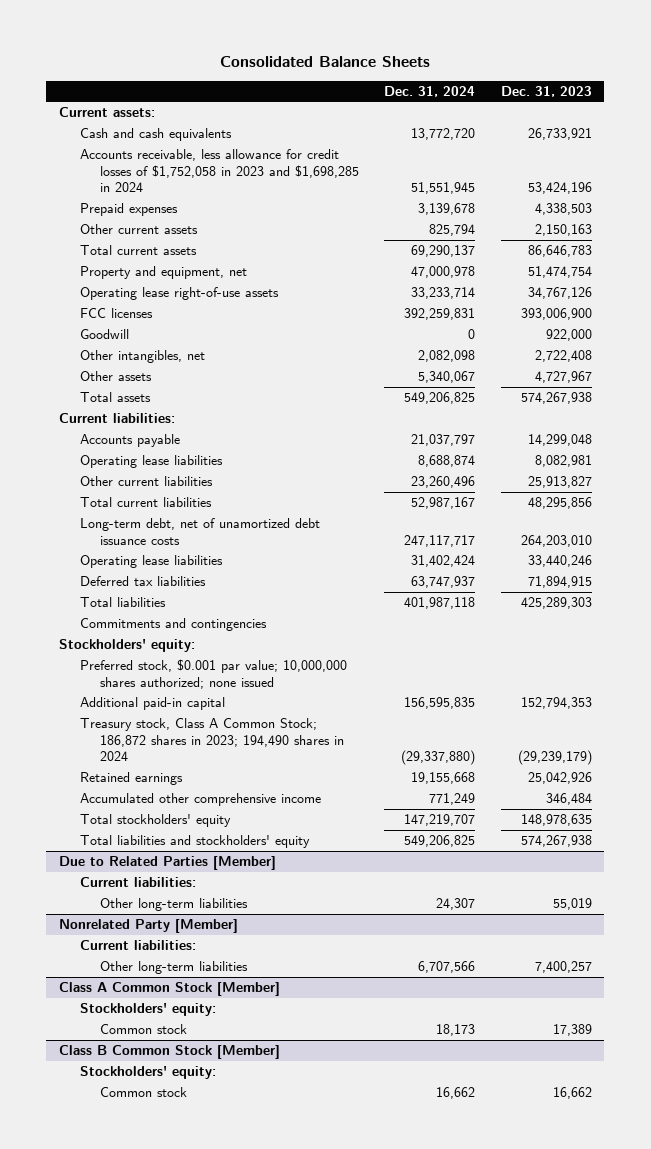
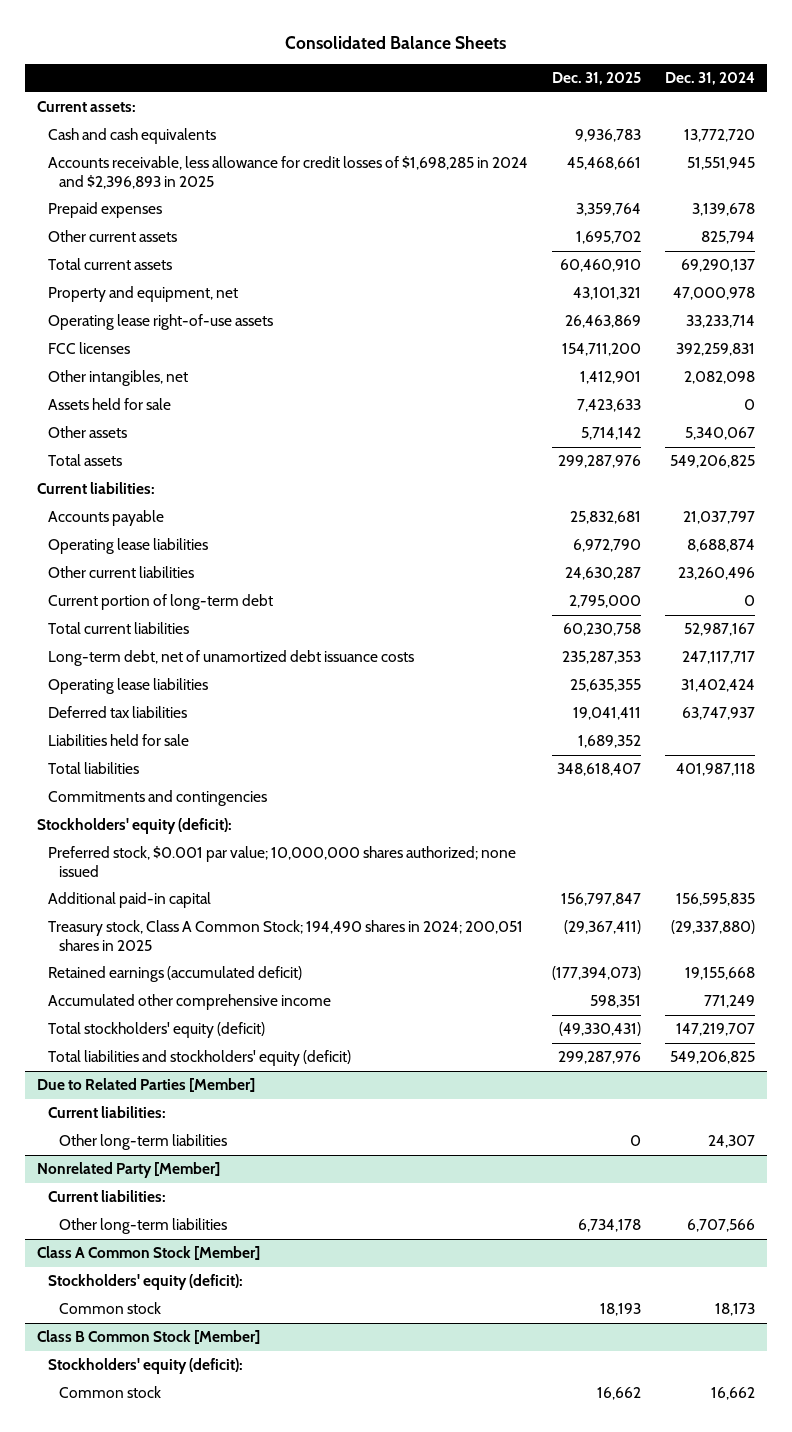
[500,85,592,97] Dec. 31, 2023 -> none
none -> [551,72,641,86] Dec. 31, 2025
[79,149,359,193] Accounts receivable, less allowance for credit losses of $1,752,058 in 2023 and $1,698,285 in 2024 -> [47,156,528,189] Accounts receivable, less allowance for credit losses of $1,698,285 in 2024 and $2,396,893 in 2025
[79,329,129,340] Goodwill -> none
none -> [47,398,171,411] Assets held for sale
none -> [47,594,273,611] Current portion of long-term debt
none -> [47,734,189,747] Liabilities held for sale
[59,639,196,653] Stockholders' equity: -> [37,818,233,835] Stockholders' equity (deficit):
[79,718,344,762] Treasury stock, Class A Common Stock; 186,872 shares in 2023; 194,490 shares in 2024 -> [47,920,523,951] Treasury stock, Class A Common Stock; 194,490 shares in 2024; 200,051 shares in 2025
[79,772,183,786] Retained earnings -> [47,966,302,983] Retained earnings (accumulated deficit)
[79,814,231,828] Total stockholders' equity -> [47,1022,265,1039] Total stockholders' equity (deficit)
[79,835,310,849] Total liabilities and stockholders' equity -> [47,1050,351,1067] Total liabilities and stockholders' equity (deficit)
[79,1003,216,1017] Stockholders' equity: -> [47,1274,243,1291] Stockholders' equity (deficit):
[79,1066,216,1080] Stockholders' equity: -> [47,1358,243,1375] Stockholders' equity (deficit):

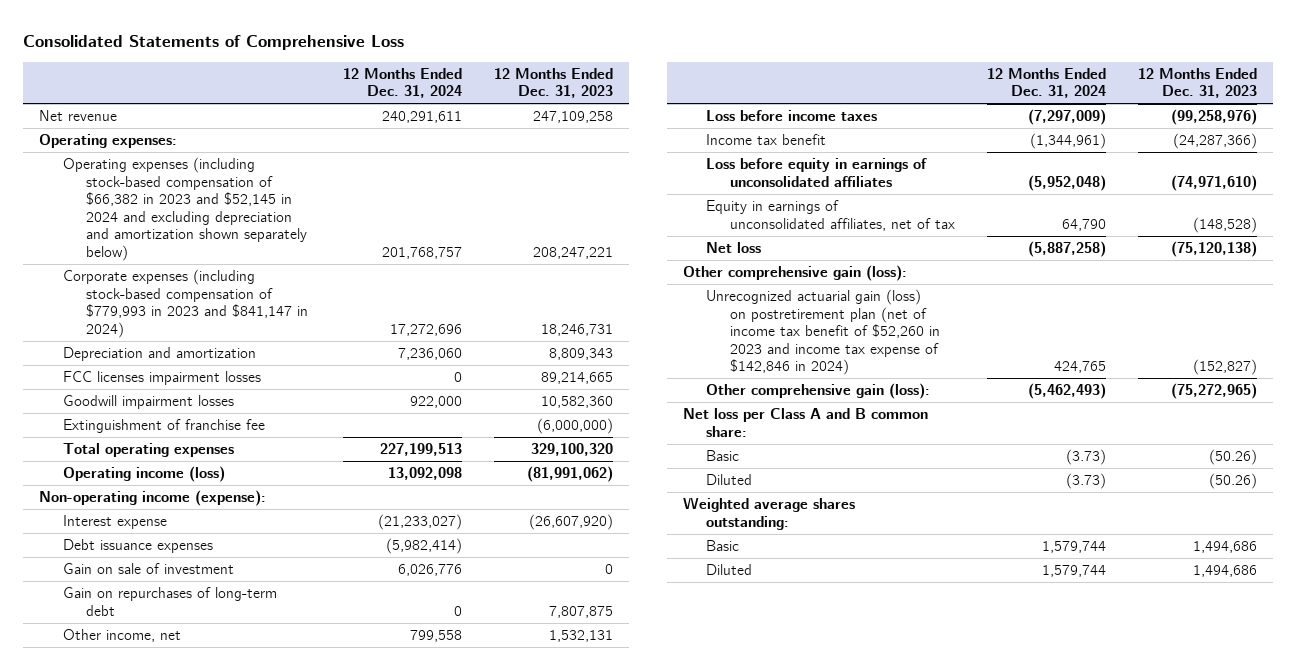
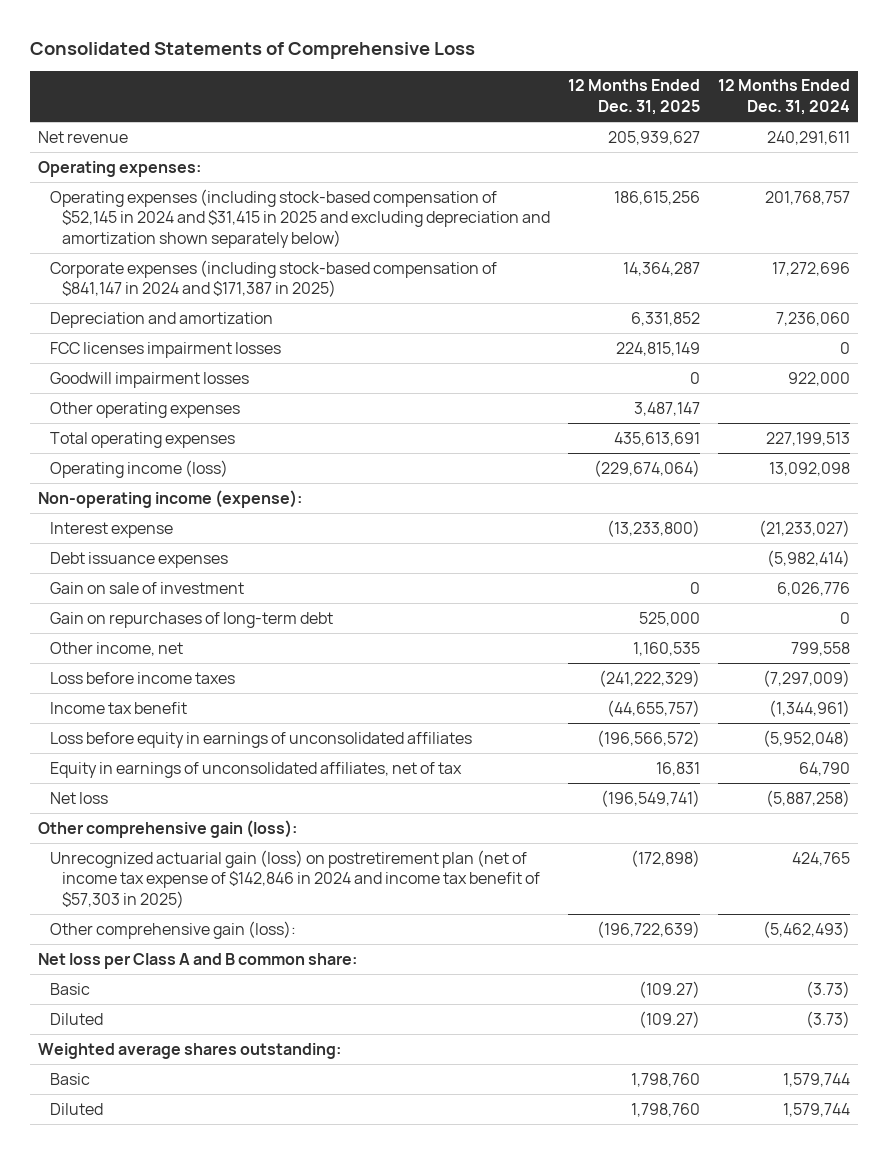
[494,67,614,99] 12 Months Ended Dec. 31, 2023 -> none
none -> [567,79,700,116] 12 Months Ended Dec. 31, 2025
[62,157,308,261] Operating expenses (including stock-based compensation of $66,382 in 2023 and $52,145 in 2024 and excluding depreciation and amortization shown separately below) -> [50,188,551,249] Operating expenses (including stock-based compensation of $52,145 in 2024 and $31,415 in 2025 and excluding depreciation and amortization shown separately below)
[62,269,309,338] Corporate expenses (including stock-based compensation of $779,993 in 2023 and $841,147 in 2024) -> [50,259,498,298] Corporate expenses (including stock-based compensation of $841,147 in 2024 and $171,387 in 2025)
[62,419,265,434] Extinguishment of franchise fee -> none
none -> [50,401,241,418] Other operating expenses
[706,289,940,376] Unrecognized actuarial gain (loss) on postretirement plan (net of income tax benefit of $52,260 in 2023 and income tax expense of $142,846 in 2024) -> [50,849,541,909] Unrecognized actuarial gain (loss) on postretirement plan (net of income tax expense of $142,846 in 2024 and income tax benefit of $57,303 in 2025)

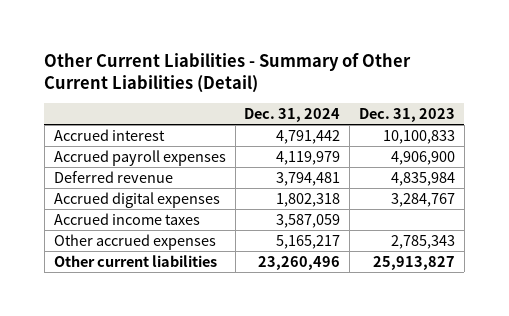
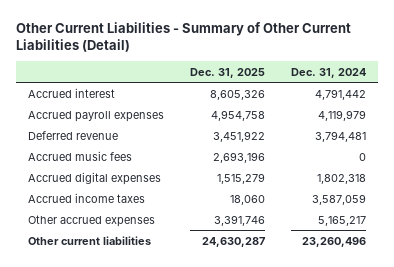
[359,107,456,122] Dec. 31, 2023 -> none
none -> [190,68,266,79] Dec. 31, 2025
none -> [28,150,133,161] Accrued music fees

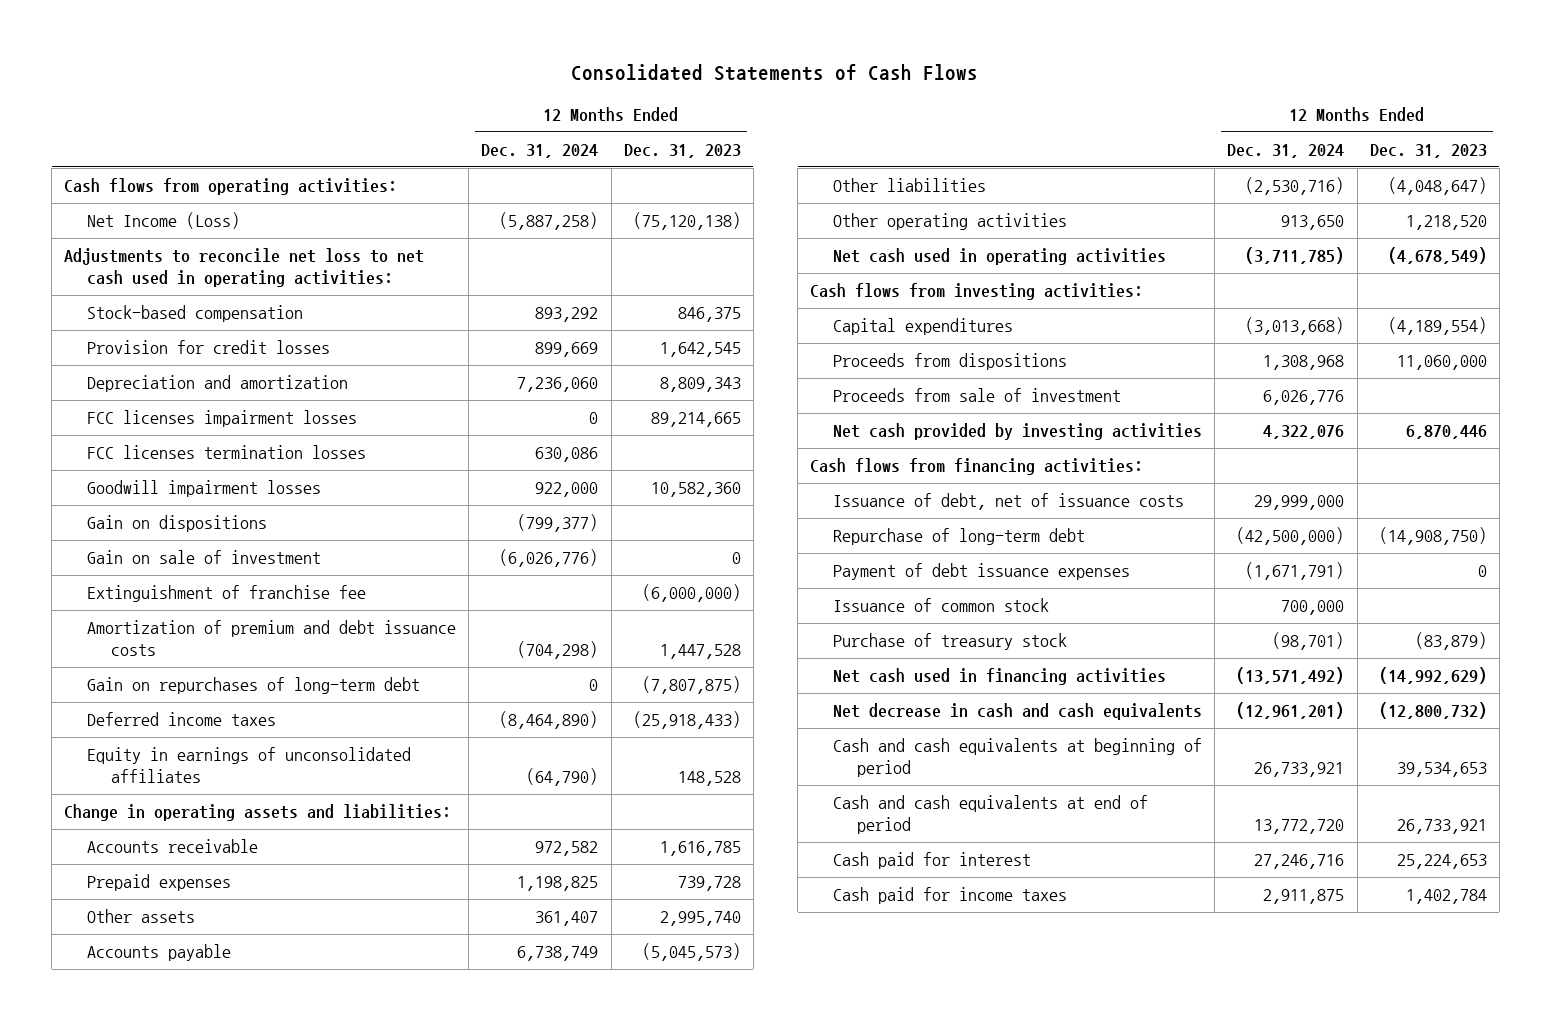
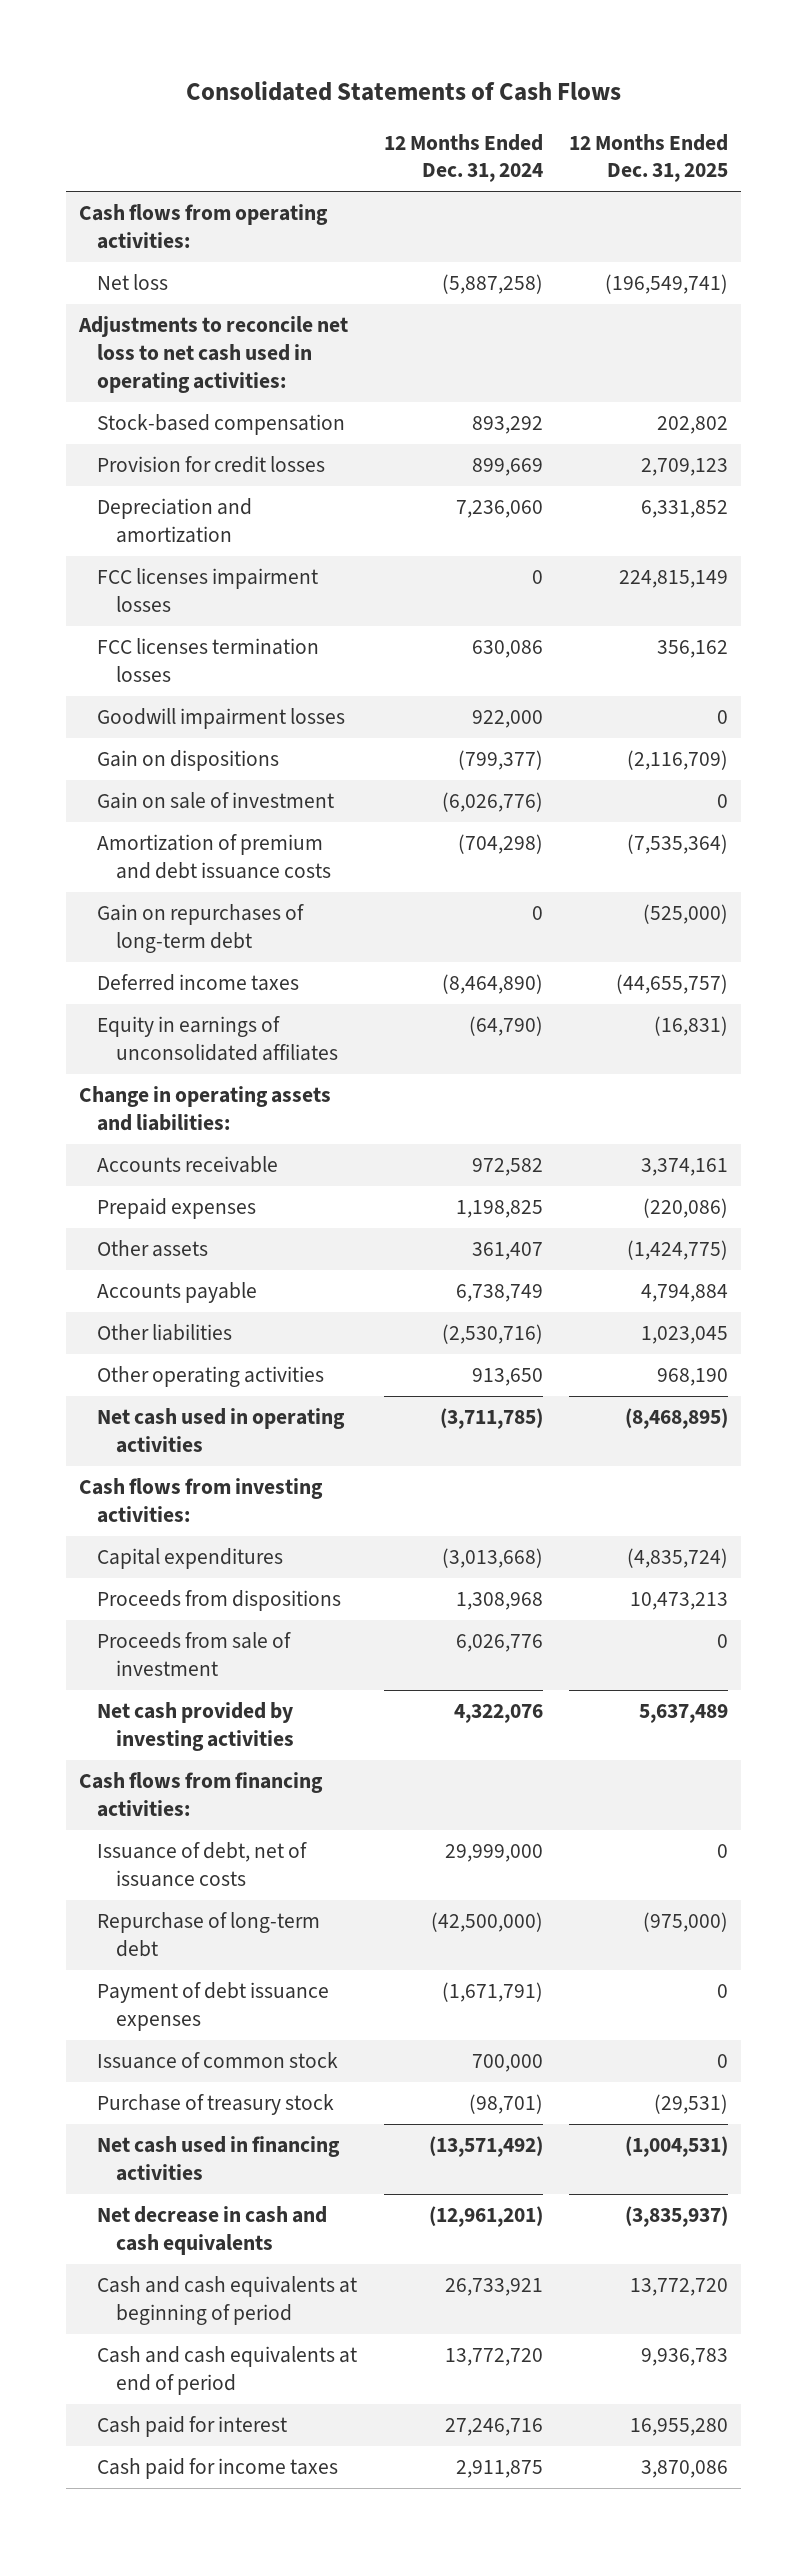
[623,144,741,159] Dec. 31, 2023 -> none
none -> [569,133,729,183] 12 Months Ended Dec. 31, 2025
[87,212,241,230] Net Income (Loss) -> [97,274,169,291] Net loss
[87,585,367,603] Extinguishment of franchise fee -> none

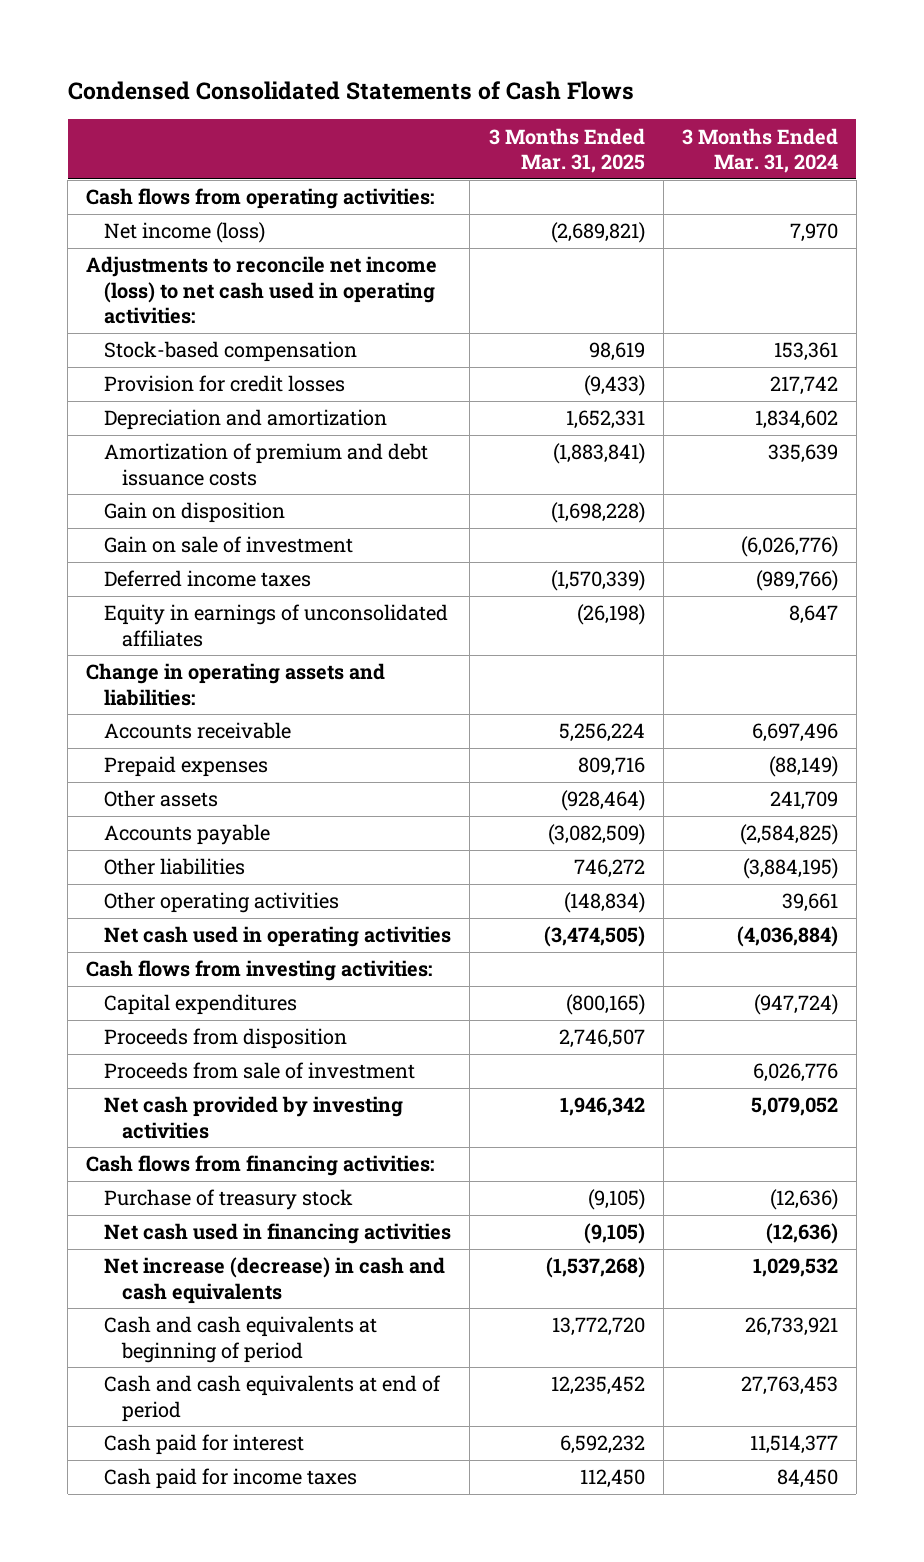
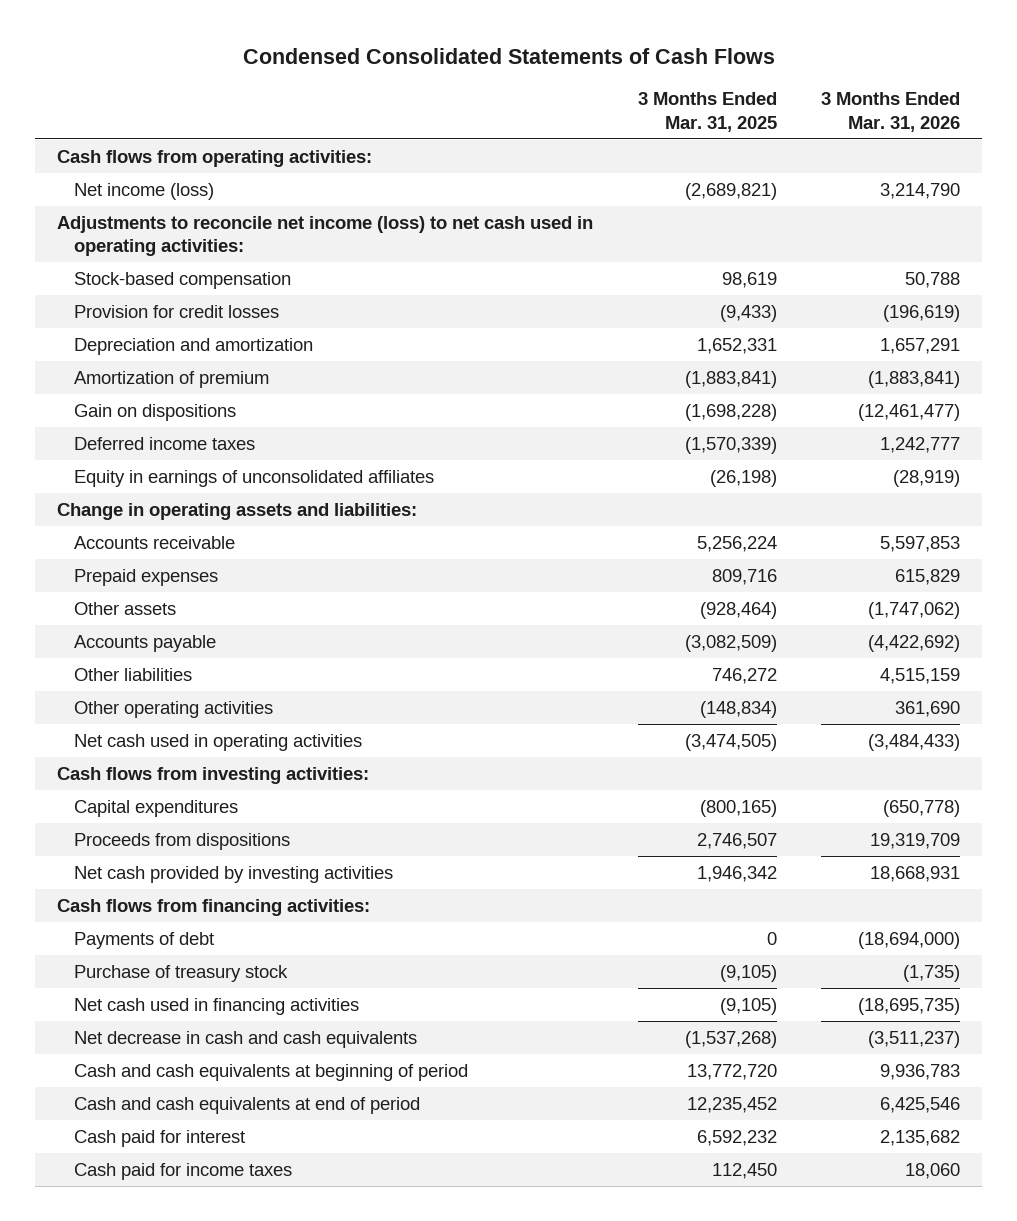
[681,127,838,174] 3 Months Ended Mar. 31, 2024 -> none
none -> [820,92,960,132] 3 Months Ended Mar. 31, 2026
[104,536,354,554] Gain on sale of investment -> none
[104,443,429,486] Amortization of premium and debt issuance costs -> [73,370,269,388] Amortization of premium
[104,502,286,524] Gain on disposition -> [73,403,236,421] Gain on dispositions
[104,1062,416,1080] Proceeds from sale of investment -> none
[104,1028,348,1050] Proceeds from disposition -> [73,832,290,850] Proceeds from dispositions
none -> [73,931,214,949] Payments of debt
[104,1257,446,1304] Net increase (decrease) in cash and cash equivalents -> [73,1030,417,1048] Net decrease in cash and cash equivalents

